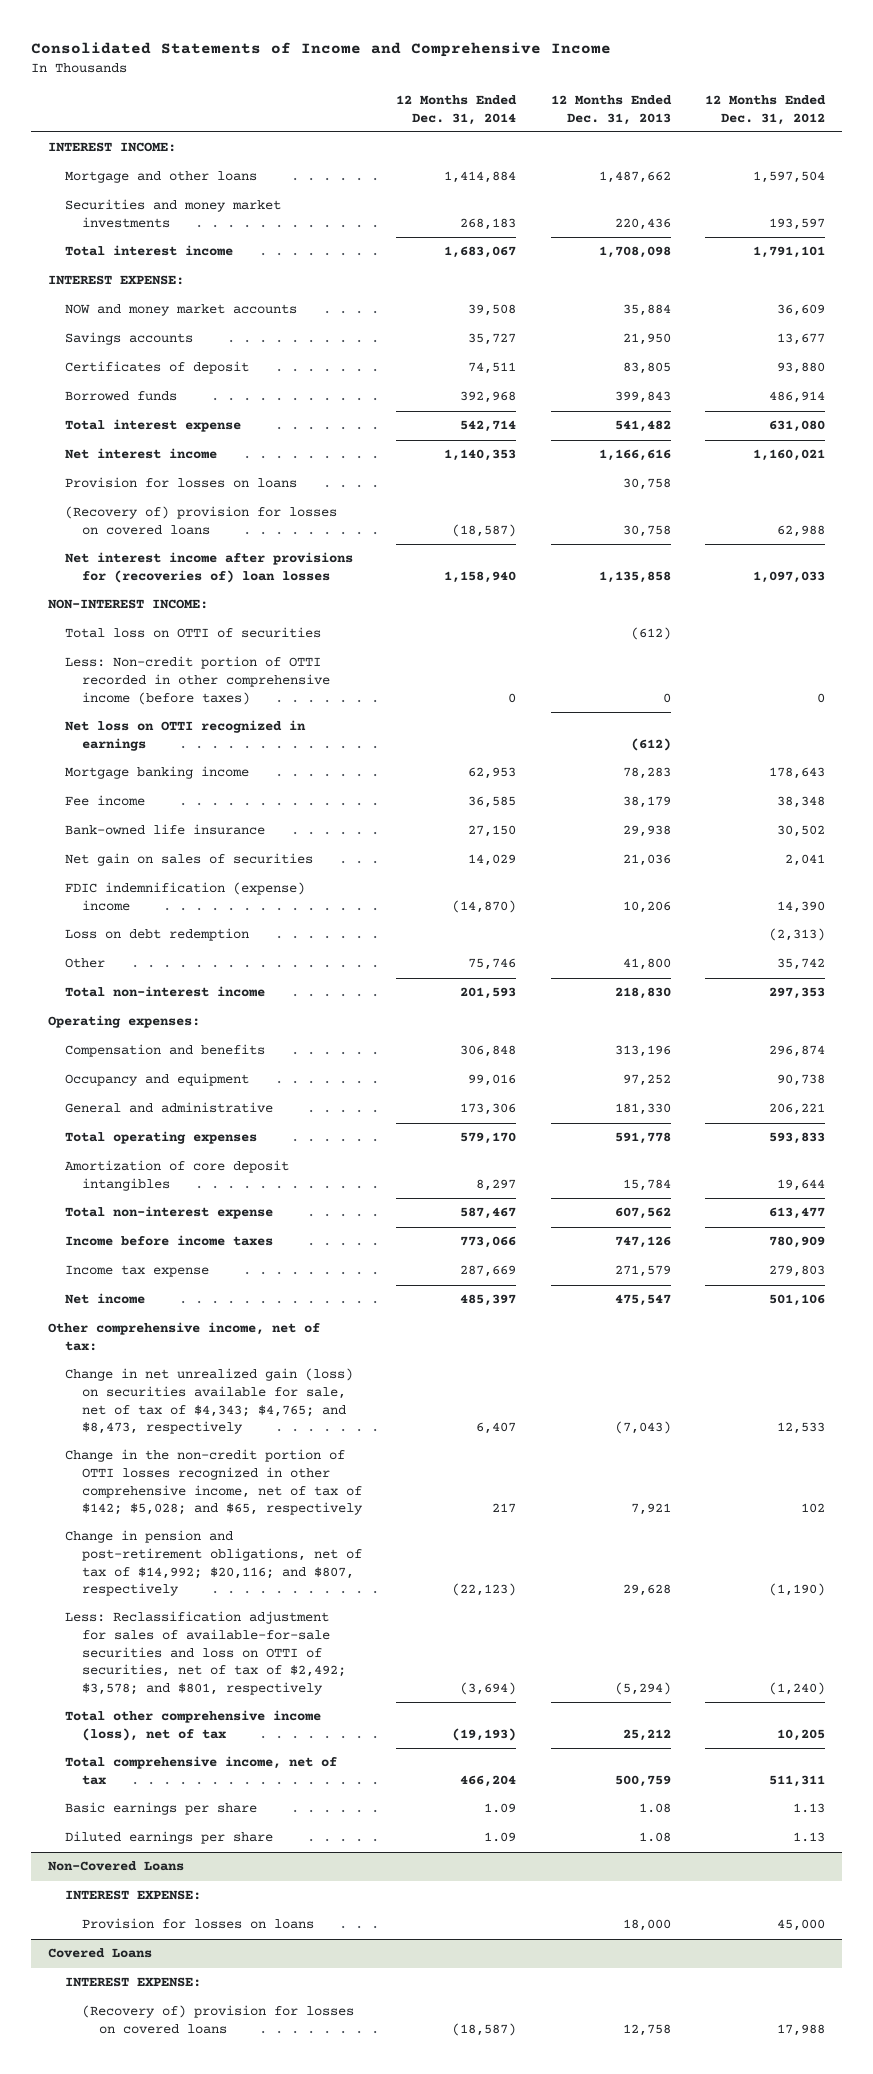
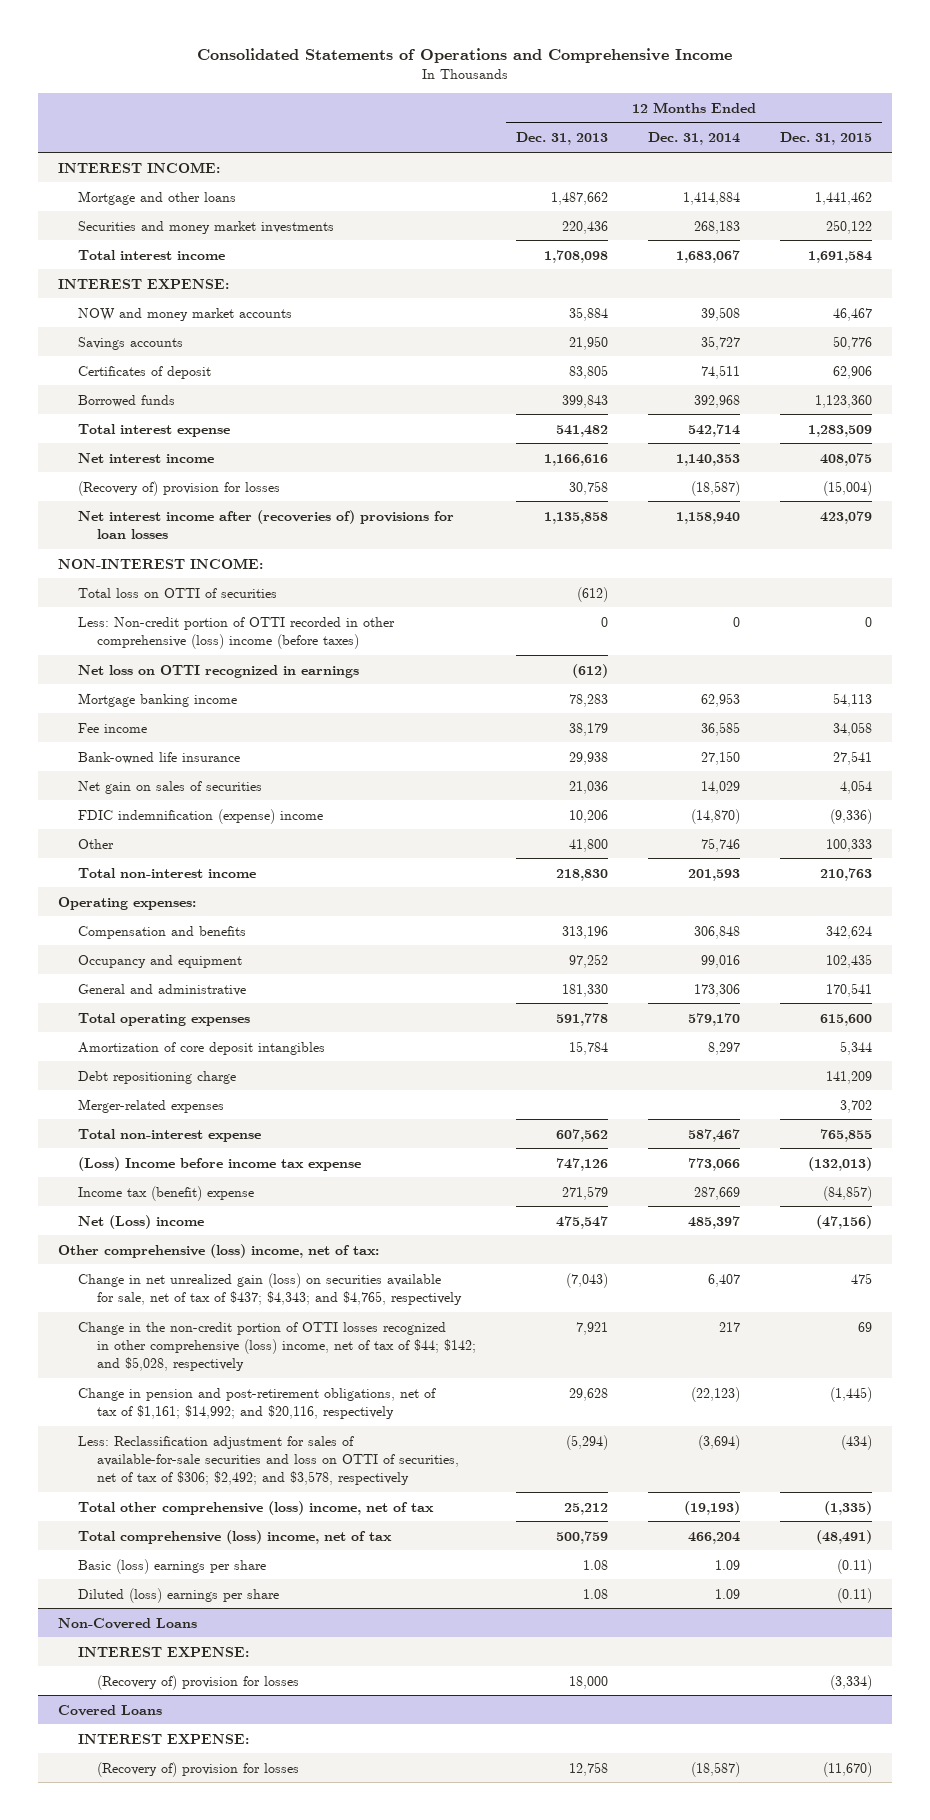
[30,41,611,57] Consolidated Statements of Income and Comprehensive Income -> [197,48,733,64] Consolidated Statements of Operations and Comprehensive Income
[705,94,827,125] 12 Months Ended Dec. 31, 2012 -> none
none -> [779,132,872,146] Dec. 31, 2015
[65,477,298,489] Provision for losses on loans -> none
[65,506,338,535] (Recovery of) provision for losses on covered loans -> [77,480,280,496] (Recovery of) provision for losses
[65,552,354,583] Net interest income after provisions for (recoveries of) loan losses -> [77,509,454,539] Net interest income after (recoveries of) provisions for loan losses
[65,656,331,705] Less: Non-credit portion of OTTI recorded in other comprehensive income (before taxes) -> [77,616,395,649] Less: Non-credit portion of OTTI recorded in other comprehensive (loss) income (before taxes)
[65,928,250,942] Loss on debt redemption -> none
none -> [77,1070,236,1084] Debt repositioning charge
none -> [77,1098,224,1113] Merger-related expenses
[65,1235,274,1247] Income before income taxes -> [77,1156,361,1171] (Loss) Income before income tax expense
[65,1265,210,1278] Income tax expense -> [77,1185,254,1201] Income tax (benefit) expense
[65,1293,146,1305] Net income -> [77,1214,204,1229] Net (Loss) income
[47,1322,320,1351] Other comprehensive income, net of tax: -> [58,1243,380,1258] Other comprehensive (loss) income, net of tax:
[65,1368,354,1435] Change in net unrealized gain (loss) on securities available for sale, net of tax of $4,343; $4,765; and $8,473, respectively -> [77,1272,463,1305] Change in net unrealized gain (loss) on securities available for sale, net of tax of $437; $4,343; and $4,765, respectively
[65,1449,364,1516] Change in the non-credit portion of OTTI losses recognized in other comprehensive income, net of tax of $142; $5,028; and $65, respectively -> [77,1321,477,1372] Change in the non-credit portion of OTTI losses recognized in other comprehensive (loss) income, net of tax of $44; $142; and $5,028, respectively
[65,1530,363,1597] Change in pension and post-retirement obligations, net of tax of $14,992; $20,116; and $807, respectively -> [77,1387,436,1419] Change in pension and post-retirement obligations, net of tax of $1,161; $14,992; and $20,116, respectively
[65,1611,347,1695] Less: Reclassification adjustment for sales of available-for-sale securities and loss on OTTI of securities, net of tax of $2,492; $3,578; and $801, respectively -> [77,1435,460,1486] Less: Reclassification adjustment for sales of available-for-sale securities and loss on OTTI of securities, net of tax of $306; $2,492; and $3,578, respectively
[65,1710,322,1741] Total other comprehensive income (loss), net of tax -> [77,1500,434,1515] Total other comprehensive (loss) income, net of tax
[65,1756,338,1785] Total comprehensive income, net of tax -> [77,1529,392,1544] Total comprehensive (loss) income, net of tax
[65,1802,258,1816] Basic earnings per share -> [77,1558,266,1574] Basic (loss) earnings per share
[65,1831,274,1845] Diluted earnings per share -> [77,1587,279,1603] Diluted (loss) earnings per share
[82,1918,315,1930] Provision for losses on loans -> none
none -> [97,1674,300,1690] (Recovery of) provision for losses
[82,2005,355,2034] (Recovery of) provision for losses on covered loans -> [97,1761,300,1777] (Recovery of) provision for losses

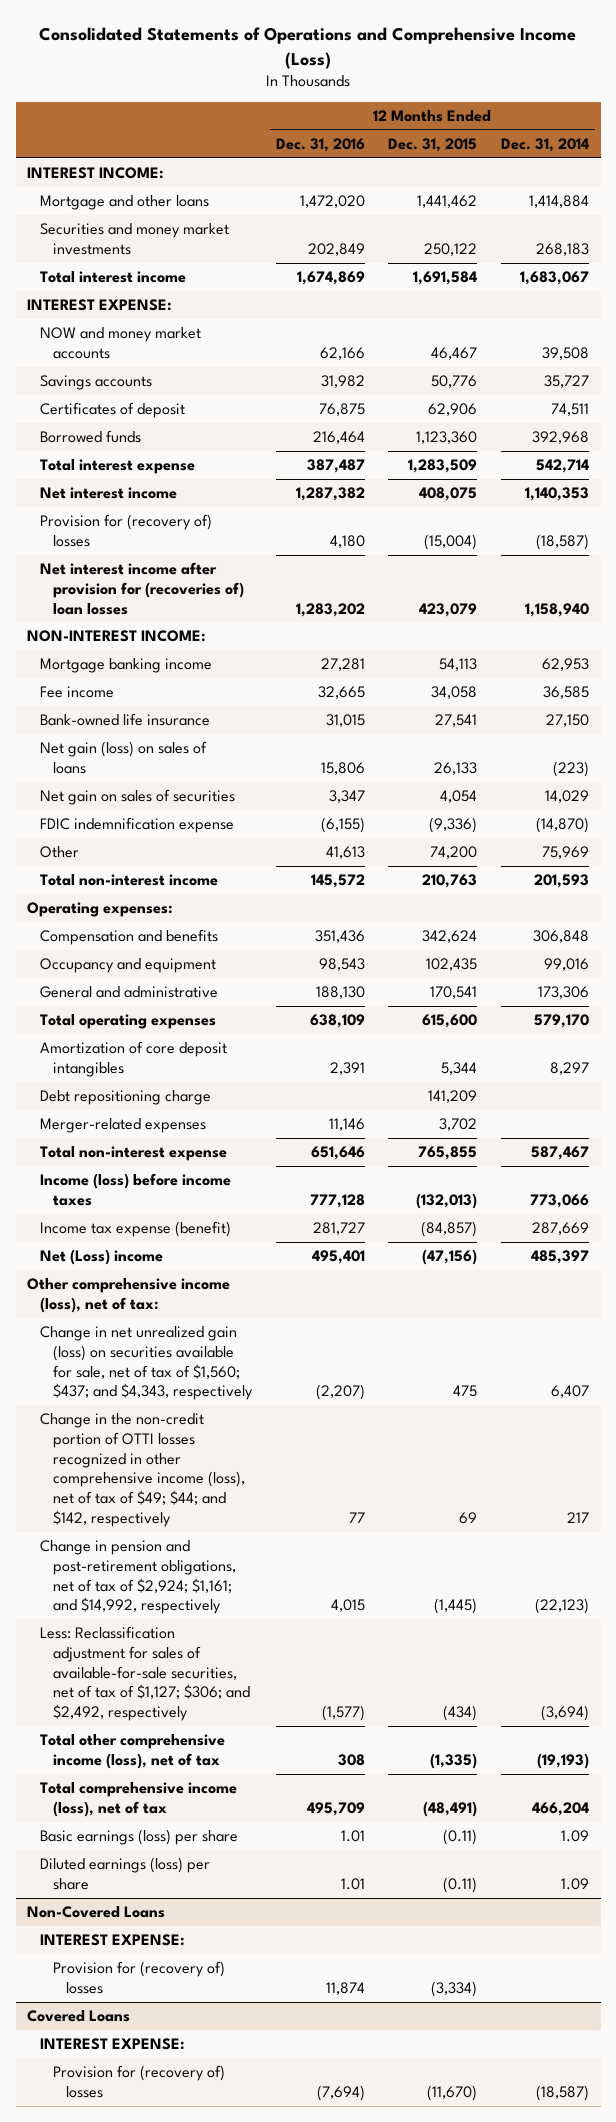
[197,48,733,64] Consolidated Statements of Operations and Comprehensive Income -> [39,27,577,69] Consolidated Statements of Operations and Comprehensive Income (Loss)
[516,132,609,146] Dec. 31, 2013 -> none
none -> [275,137,365,152] Dec. 31, 2016
[77,480,280,496] (Recovery of) provision for losses -> [40,514,213,547] Provision for (recovery of) losses
[77,509,454,539] Net interest income after (recoveries of) provisions for loan losses -> [40,562,245,615] Net interest income after provision for (recoveries of) loan losses
[77,587,277,598] Total loss on OTTI of securities -> none
[77,616,395,649] Less: Non-credit portion of OTTI recorded in other comprehensive (loss) income (before taxes) -> none
[77,664,359,678] Net loss on OTTI recognized in earnings -> none
none -> [40,741,208,774] Net gain (loss) on sales of loans
[77,808,323,824] FDIC indemnification (expense) income -> [40,817,235,834] FDIC indemnification expense
[700,837,740,852] 75,746 -> [541,846,589,860] 75,969
[825,838,872,852] 100,333 -> [430,846,478,860] 74,200
[77,1156,361,1171] (Loss) Income before income tax expense -> [40,1173,232,1206] Income (loss) before income taxes
[77,1185,254,1201] Income tax (benefit) expense -> [40,1221,232,1238] Income tax expense (benefit)
[58,1243,380,1258] Other comprehensive (loss) income, net of tax: -> [27,1278,231,1313] Other comprehensive income (loss), net of tax:
[77,1272,463,1305] Change in net unrealized gain (loss) on securities available for sale, net of tax of $437; $4,343; and $4,765, respectively -> [40,1326,254,1401] Change in net unrealized gain (loss) on securities available for sale, net of tax of $1,560; $437; and $4,343, respectively
[77,1321,477,1372] Change in the non-credit portion of OTTI losses recognized in other comprehensive (loss) income, net of tax of $44; $142; and $5,028, respectively -> [40,1413,246,1527] Change in the non-credit portion of OTTI losses recognized in other comprehensive income (loss), net of tax of $49; $44; and $142, respectively
[77,1387,436,1419] Change in pension and post-retirement obligations, net of tax of $1,161; $14,992; and $20,116, respectively -> [40,1540,237,1615] Change in pension and post-retirement obligations, net of tax of $2,924; $1,161; and $14,992, respectively
[77,1435,460,1486] Less: Reclassification adjustment for sales of available-for-sale securities and loss on OTTI of securities, net of tax of $306; $2,492; and $3,578, respectively -> [40,1626,251,1722] Less: Reclassification adjustment for sales of available-for-sale securities, net of tax of $1,127; $306; and $2,492, respectively
[77,1500,434,1515] Total other comprehensive (loss) income, net of tax -> [40,1734,226,1769] Total other comprehensive income (loss), net of tax
[77,1529,392,1544] Total comprehensive (loss) income, net of tax -> [40,1782,238,1817] Total comprehensive income (loss), net of tax
[77,1558,266,1574] Basic (loss) earnings per share -> [40,1829,239,1846] Basic earnings (loss) per share
[77,1587,279,1603] Diluted (loss) earnings per share -> [40,1857,211,1890] Diluted earnings (loss) per share
[97,1674,300,1690] (Recovery of) provision for losses -> [53,1961,226,1994] Provision for (recovery of) losses
[97,1761,300,1777] (Recovery of) provision for losses -> [53,2065,226,2098] Provision for (recovery of) losses

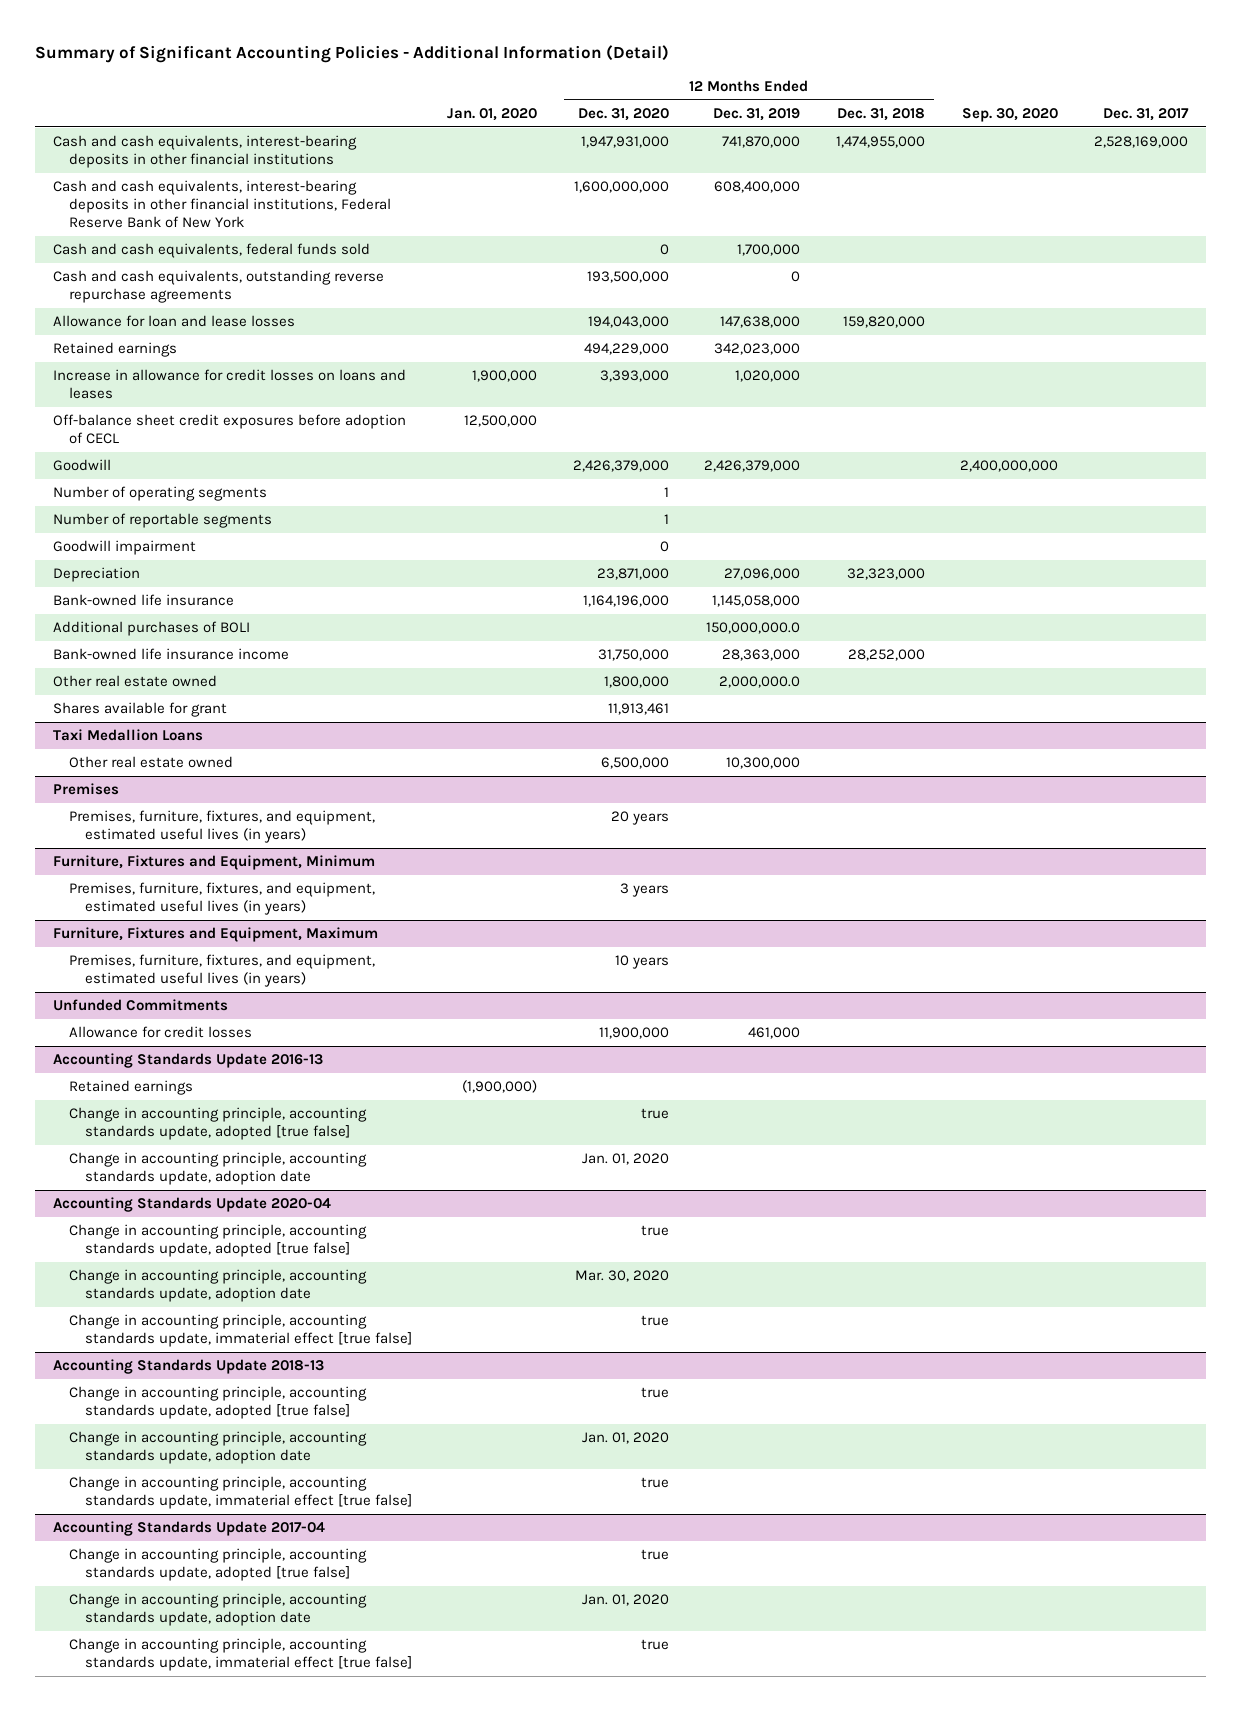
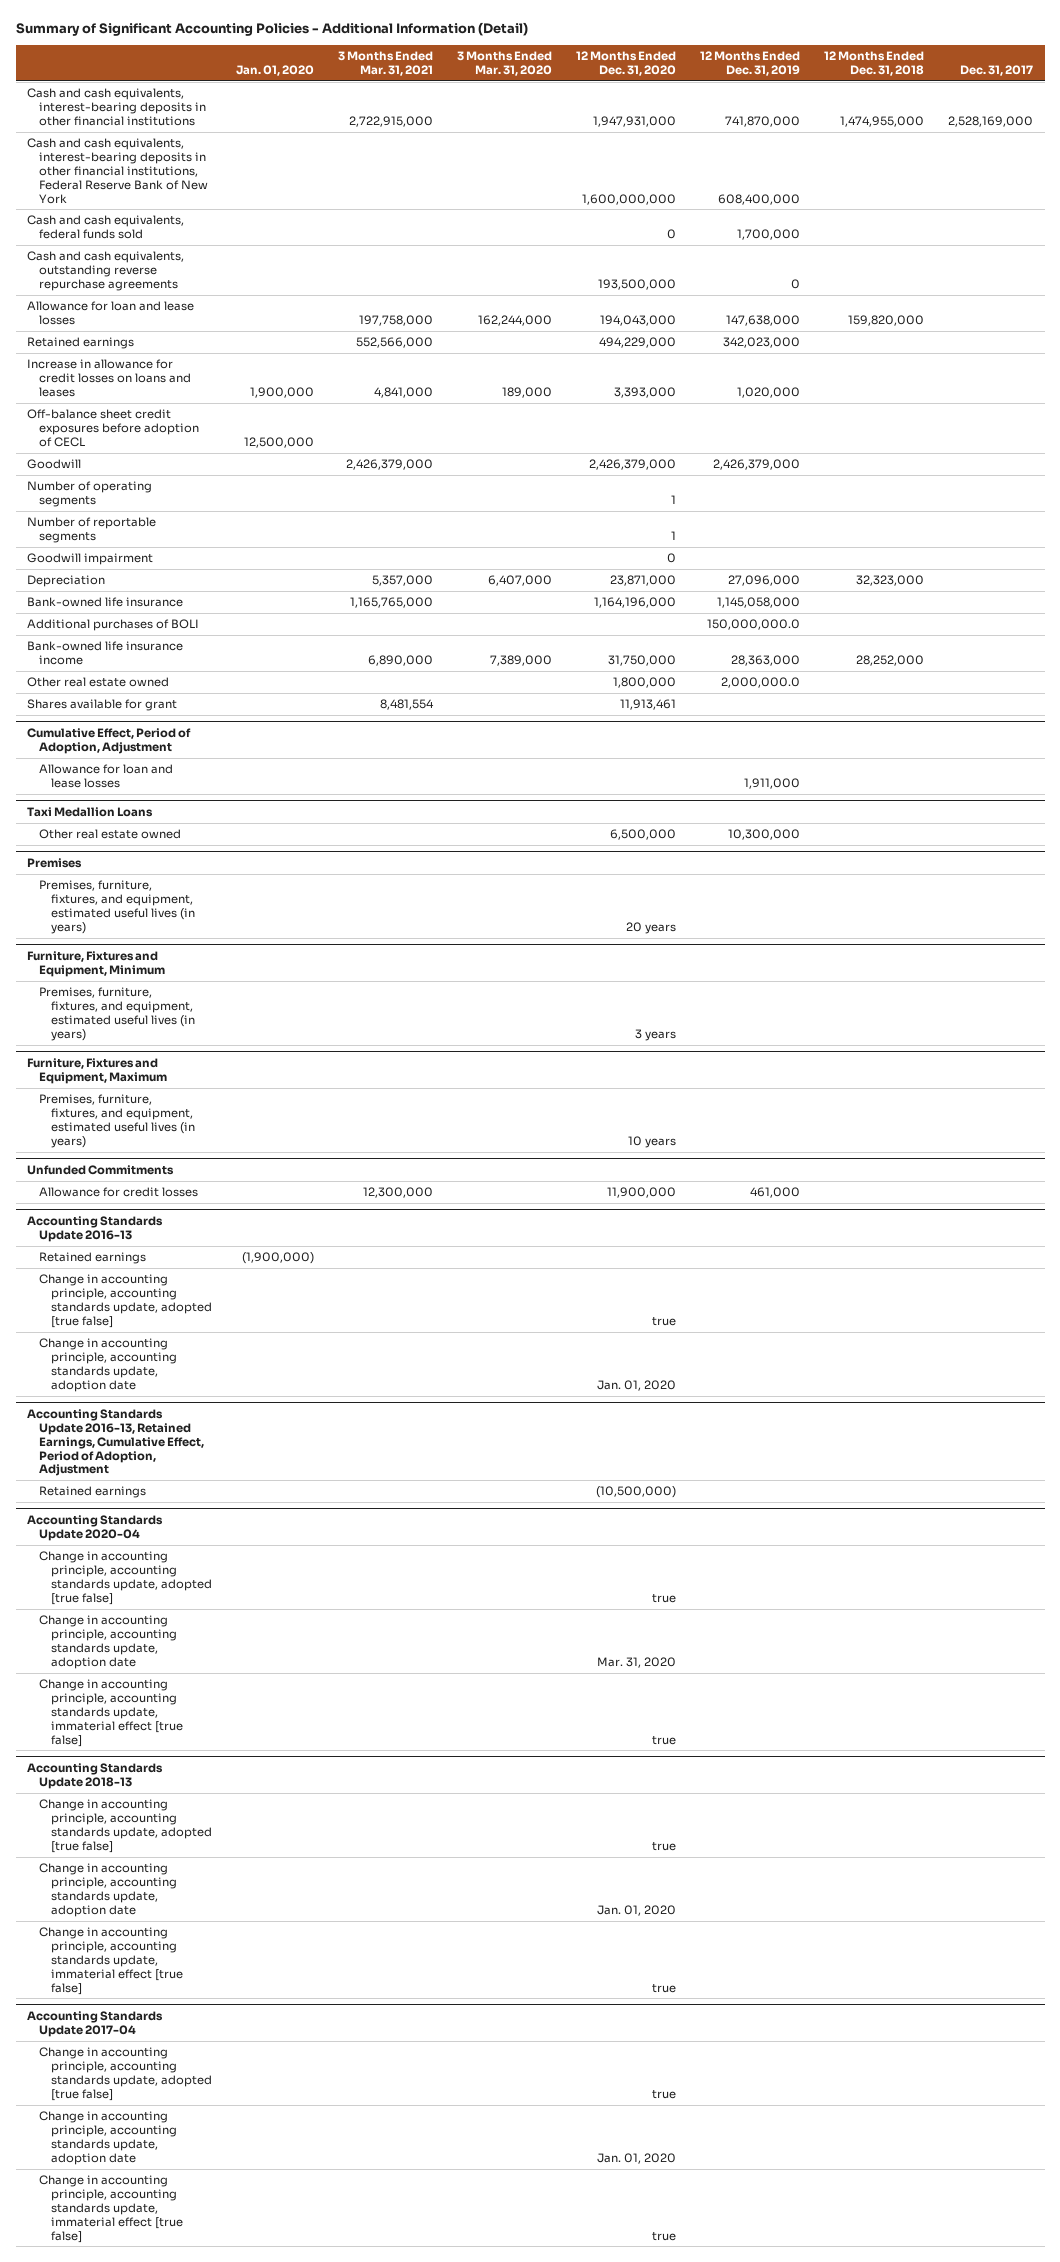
[962,108,1059,123] Sep. 30, 2020 -> none
none -> [338,51,434,76] 3 Months Ended Mar. 31, 2021
none -> [457,51,553,76] 3 Months Ended Mar. 31, 2020
none -> [27,728,192,755] Cumulative Effect, Period of Adoption, Adjustment
none -> [39,764,174,789] Allowance for loan and lease losses
none -> [27,1409,205,1477] Accounting Standards Update 2016-13, Retained Earnings, Cumulative Effect, Period of Adoption, Adjustment
none -> [39,1486,147,1499] Retained earnings
[574,1270,669,1283] Mar. 30, 2020 -> [597,1656,677,1668] Mar. 31, 2020

